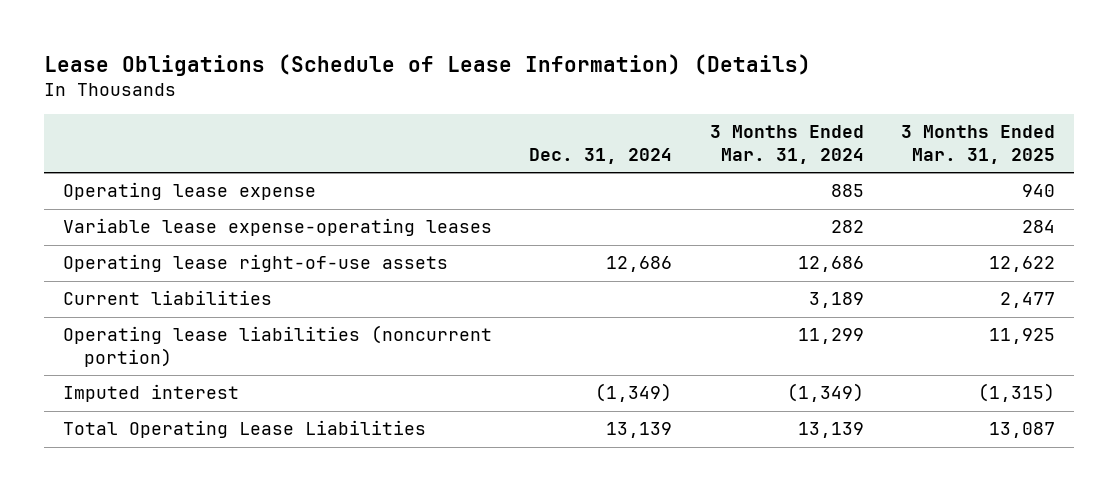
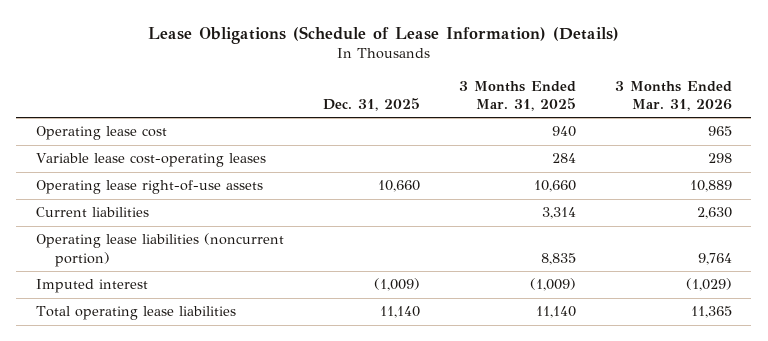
[529,147,673,164] Dec. 31, 2024 -> none
[709,124,864,164] 3 Months Ended Mar. 31, 2024 -> none
none -> [322,97,420,111] Dec. 31, 2025
none -> [614,80,732,111] 3 Months Ended Mar. 31, 2026
[62,182,316,201] Operating lease expense -> [35,126,167,141] Operating lease cost
[62,218,492,237] Variable lease expense-operating leases -> [35,153,266,168] Variable lease cost-operating leases
[989,256,1056,273] 12,622 -> [533,180,576,193] 10,660
[1000,292,1056,309] 2,477 -> [541,207,576,220] 3,314
[989,328,1056,345] 11,925 -> [540,252,576,265] 8,835
[978,383,1056,403] (1,315) -> [529,278,576,292] (1,009)
[62,420,426,439] Total Operating Lease Liabilities -> [35,306,236,321] Total operating lease liabilities
[989,422,1056,439] 13,087 -> [535,306,576,319] 11,140

